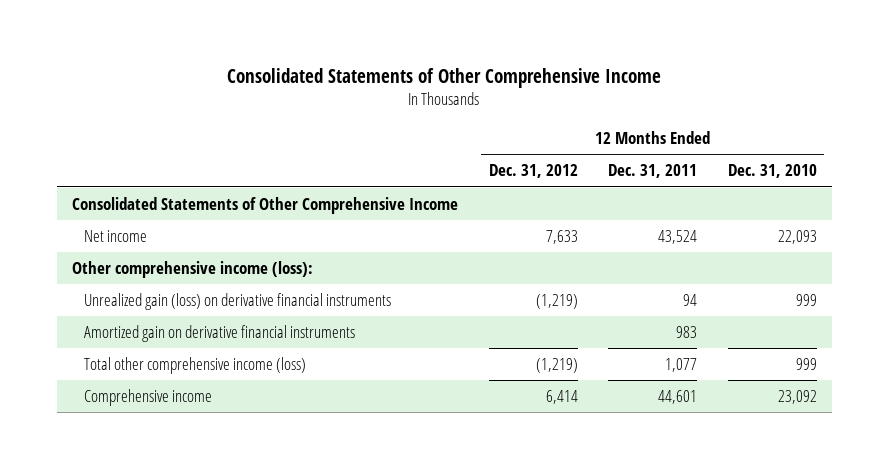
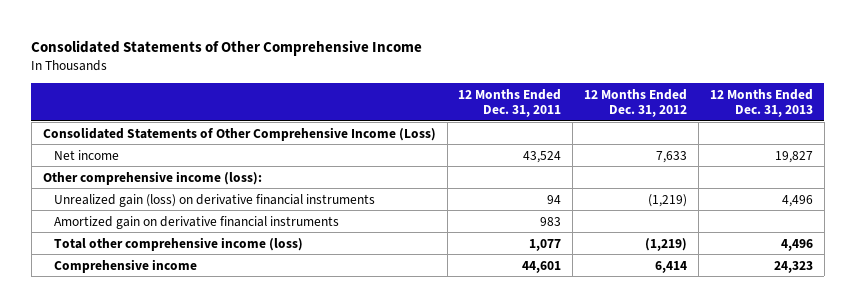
[727,164,817,179] Dec. 31, 2010 -> none
none -> [709,88,813,117] 12 Months Ended Dec. 31, 2013
[72,197,459,215] Consolidated Statements of Other Comprehensive Income -> [42,126,436,141] Consolidated Statements of Other Comprehensive Income (Loss)

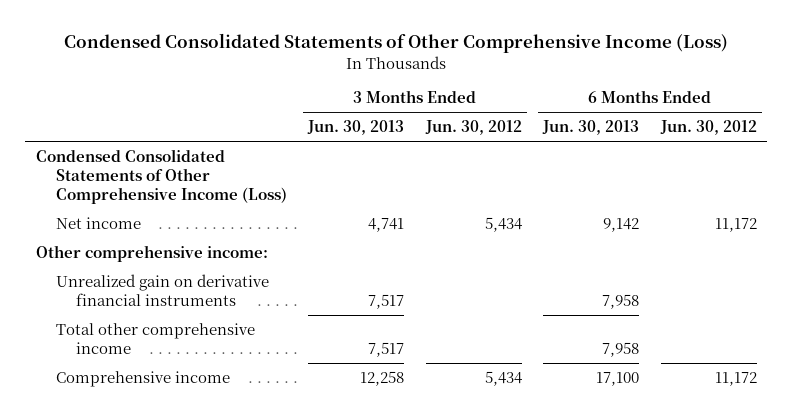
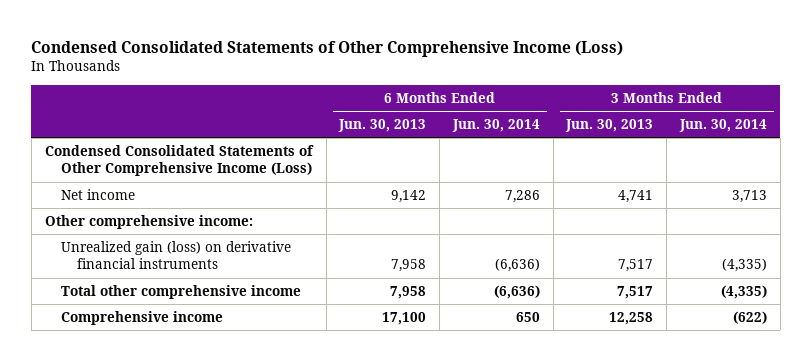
[424,120,522,136] Jun. 30, 2012 -> none
[659,120,757,136] Jun. 30, 2012 -> none
none -> [451,119,540,133] Jun. 30, 2014
none -> [678,119,767,133] Jun. 30, 2014
[55,273,269,307] Unrealized gain on derivative financial instruments -> [60,241,291,270] Unrealized gain (loss) on derivative financial instruments

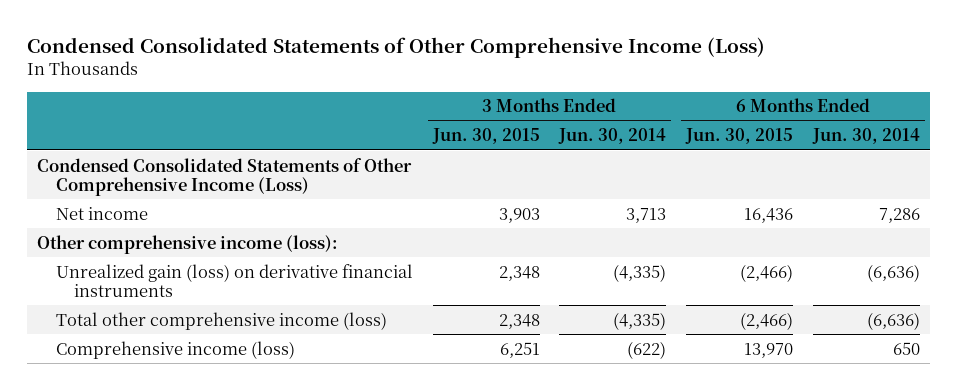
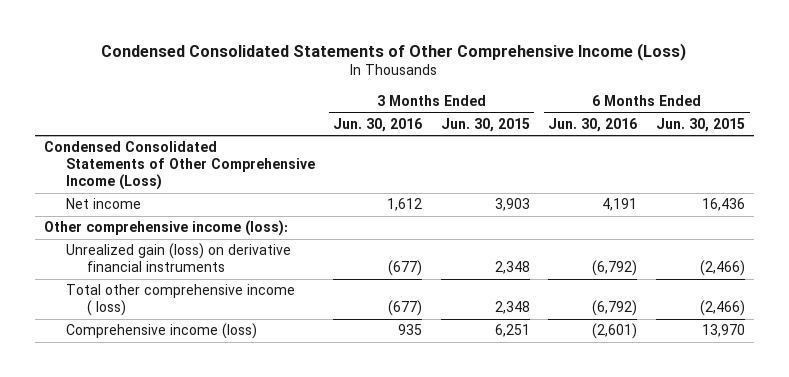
[558,128,667,145] Jun. 30, 2014 -> none
[812,128,921,145] Jun. 30, 2014 -> none
none -> [333,117,423,132] Jun. 30, 2016
none -> [548,117,638,132] Jun. 30, 2016
[55,311,387,330] Total other comprehensive income (loss) -> [65,284,295,317] Total other comprehensive income ( loss)

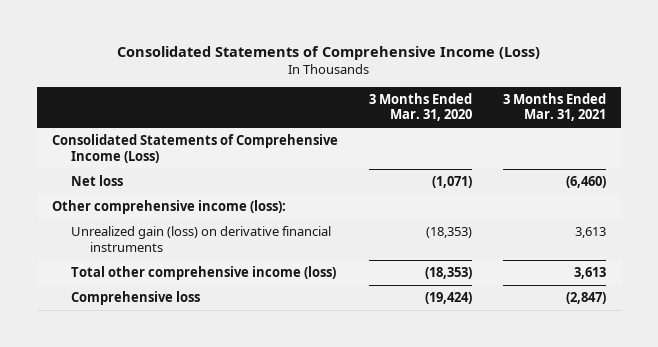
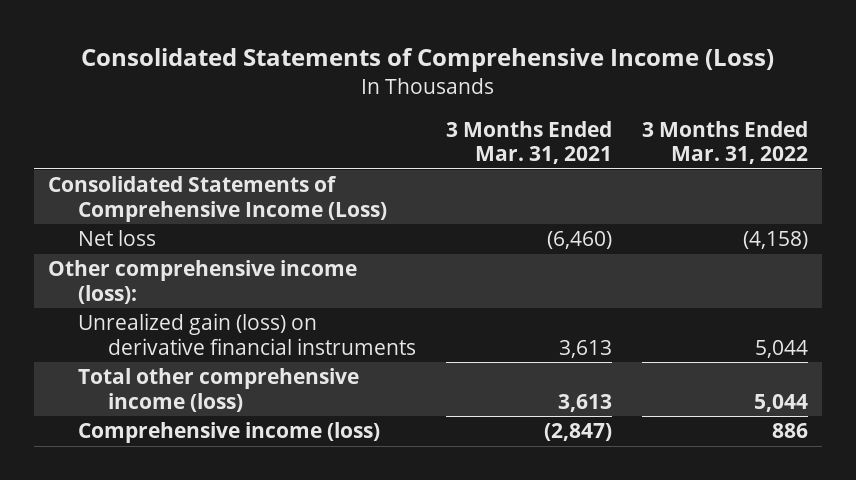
[369,93,473,122] 3 Months Ended Mar. 31, 2020 -> none
none -> [641,120,808,165] 3 Months Ended Mar. 31, 2022
[70,291,200,306] Comprehensive loss -> [78,422,381,444] Comprehensive income (loss)

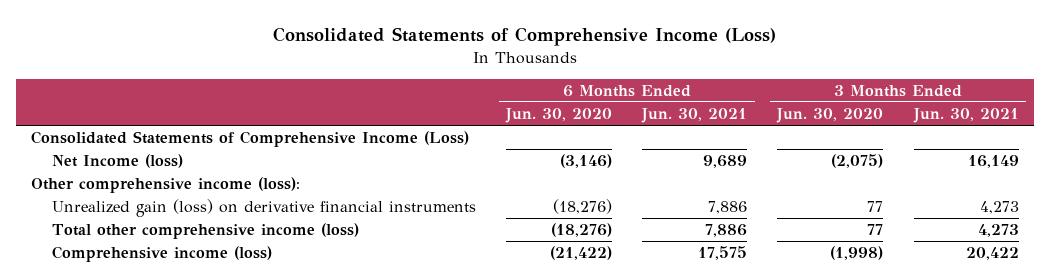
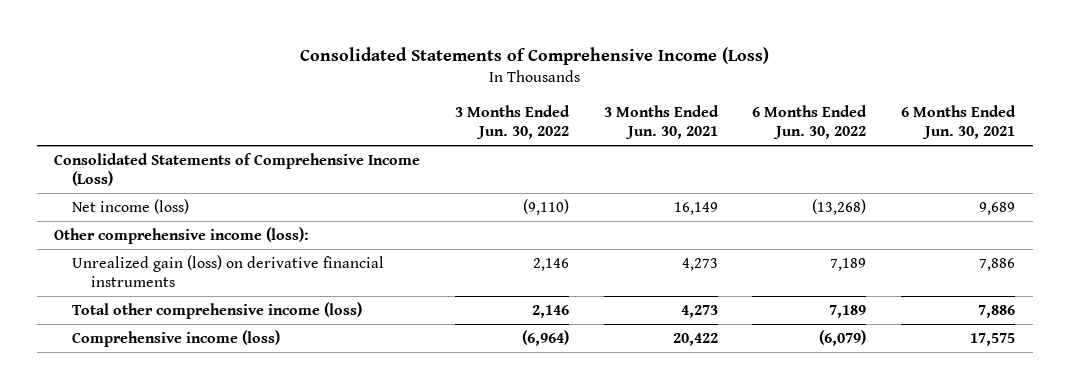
[505,107,613,123] Jun. 30, 2020 -> none
[776,107,884,123] Jun. 30, 2020 -> none
none -> [454,104,570,140] 3 Months Ended Jun. 30, 2022
none -> [752,104,868,140] 6 Months Ended Jun. 30, 2022
[52,154,184,169] Net Income (loss) -> [72,198,190,214] Net income (loss)

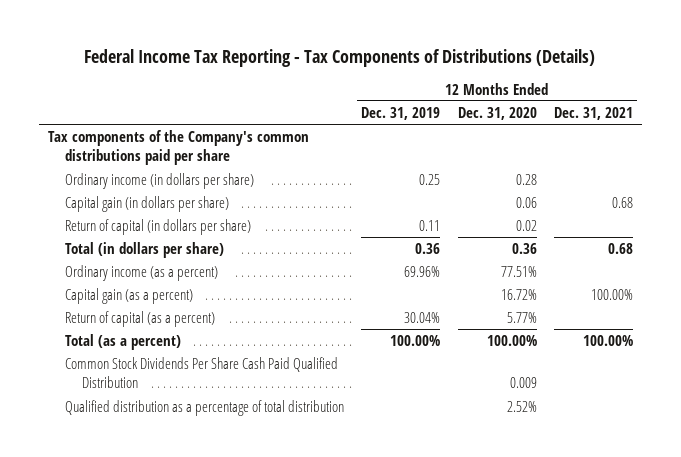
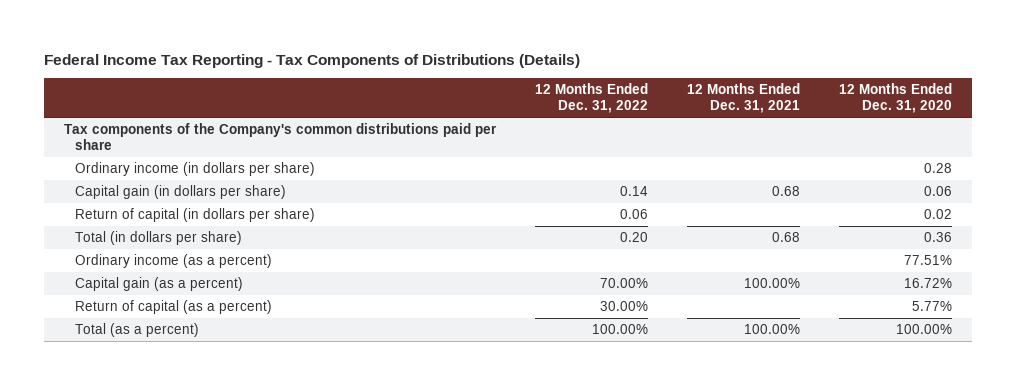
[361,106,441,120] Dec. 31, 2019 -> none
none -> [534,83,648,114] 12 Months Ended Dec. 31, 2022
[64,356,338,389] Common Stock Dividends Per Share Cash Paid Qualified Distribution -> none
[64,399,344,416] Qualified distribution as a percentage of total distribution -> none

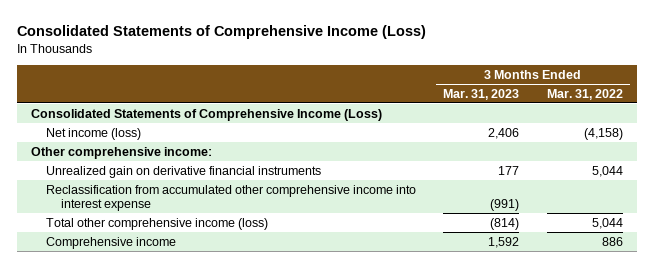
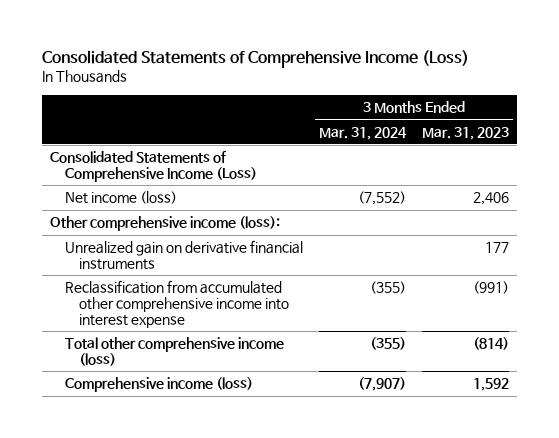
[547,88,624,100] Mar. 31, 2022 -> none
none -> [318,126,407,140] Mar. 31, 2024
[30,146,212,159] Other comprehensive income: -> [49,216,280,232] Other comprehensive income (loss):
[45,236,176,249] Comprehensive income -> [64,377,253,393] Comprehensive income (loss)

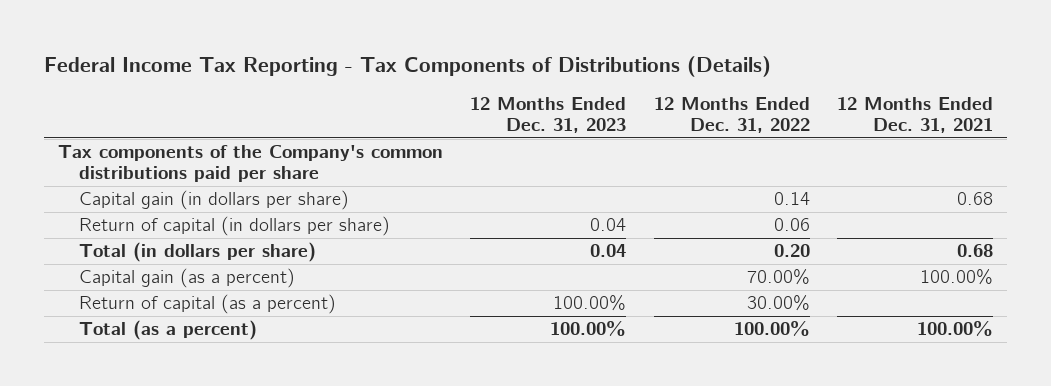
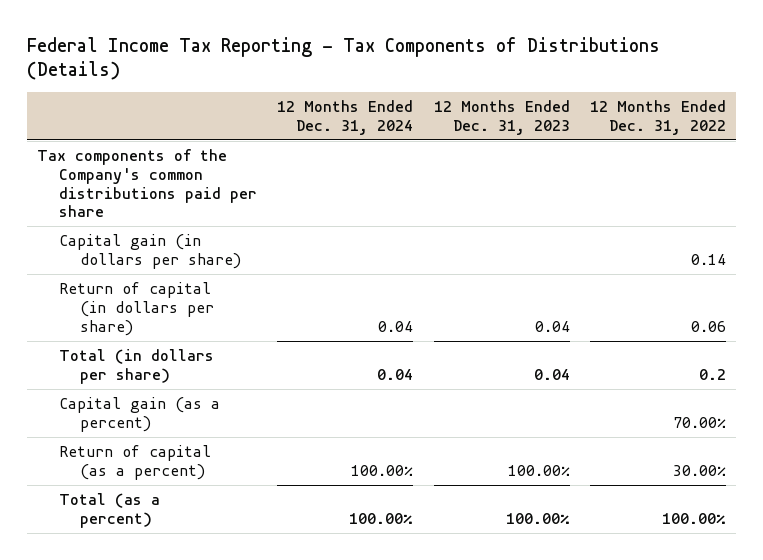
[837,96,994,134] 12 Months Ended Dec. 31, 2021 -> none
none -> [277,100,414,135] 12 Months Ended Dec. 31, 2024
[773,244,810,258] 0.20 -> [699,368,727,380] 0.2

